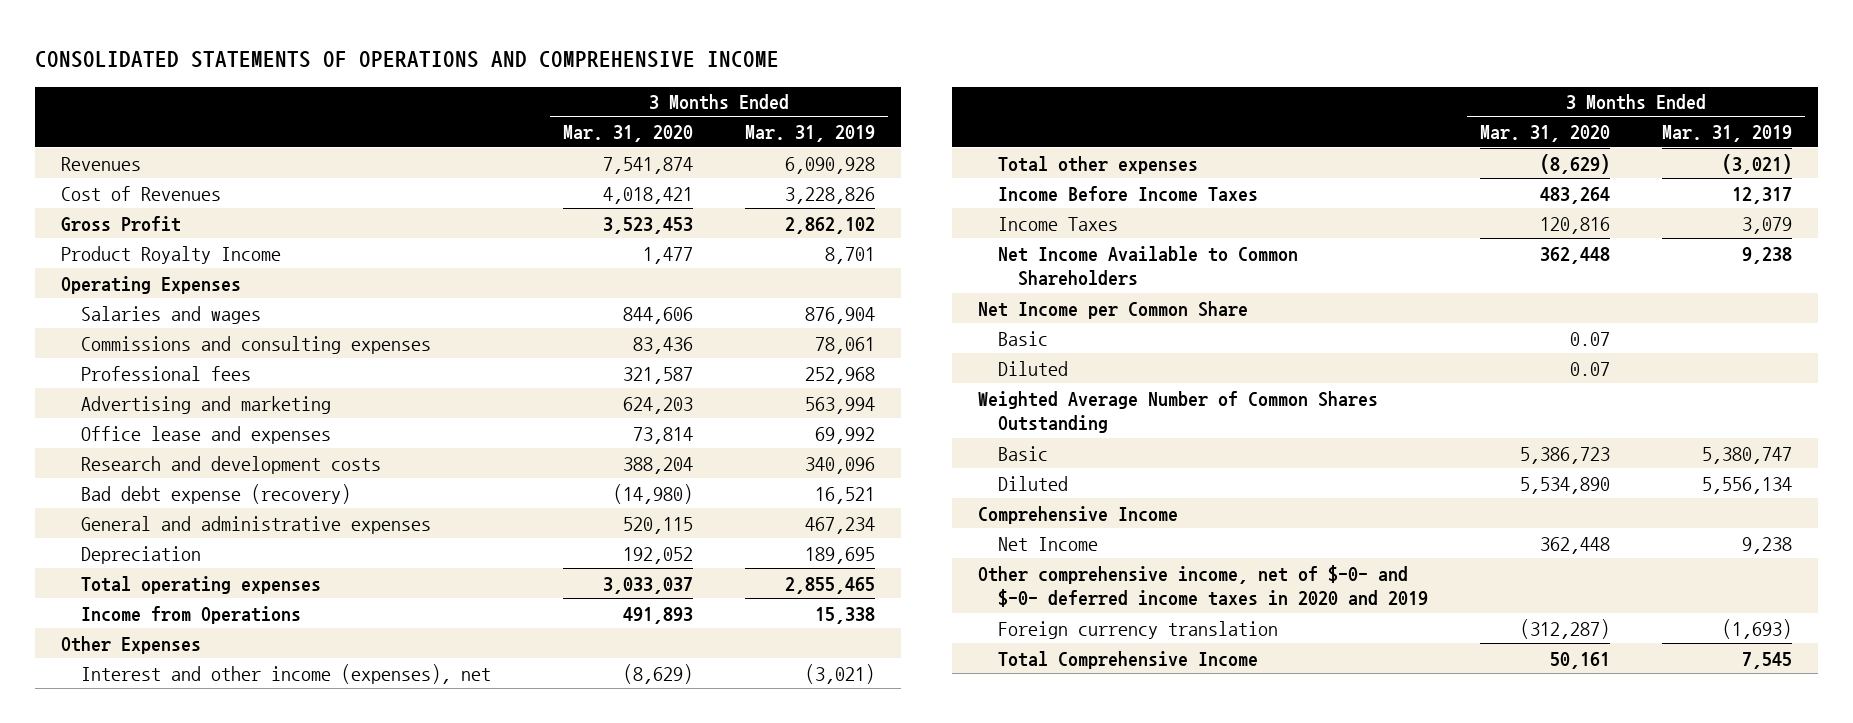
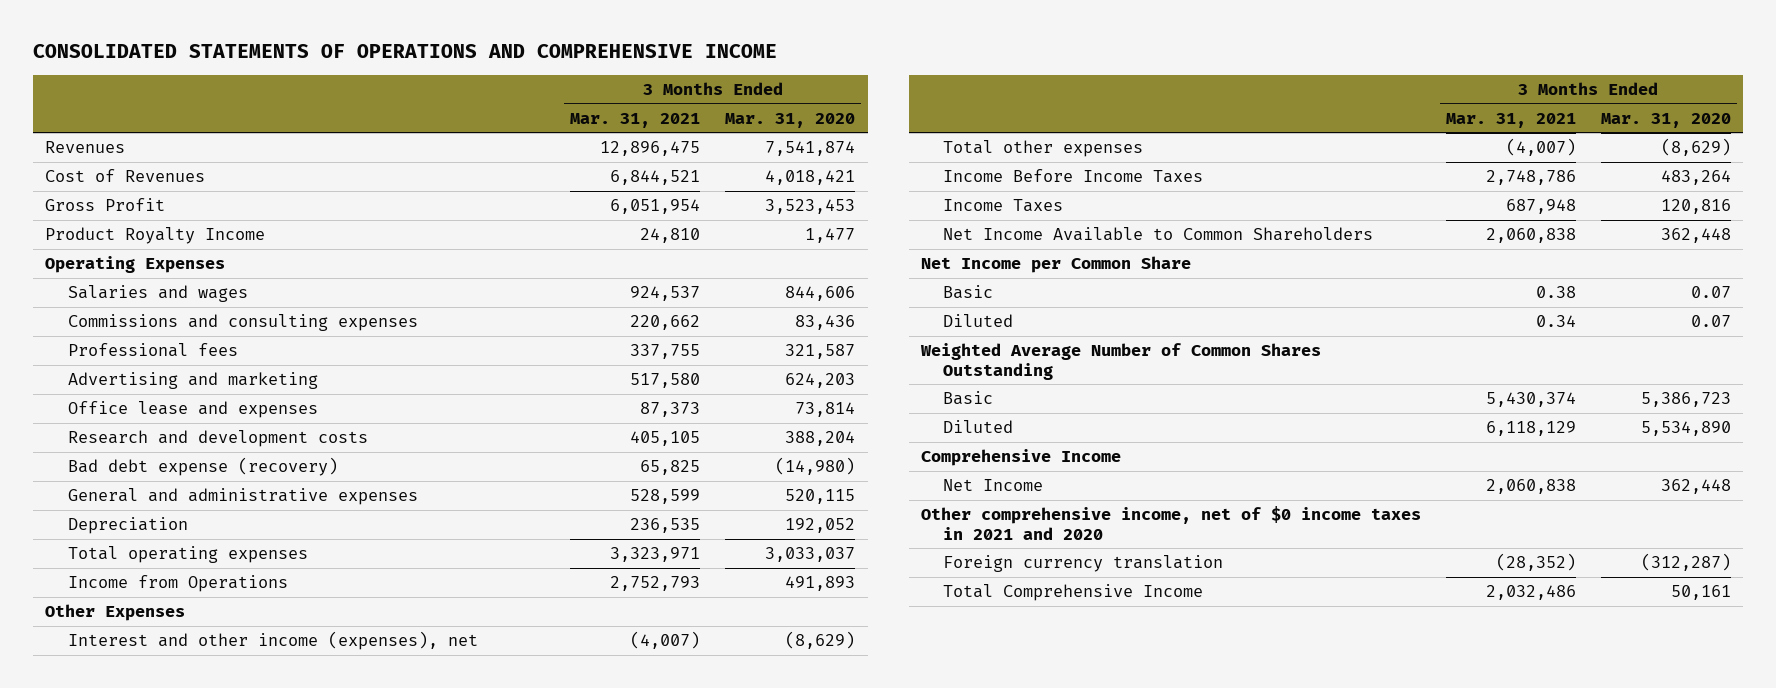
[745,125,876,143] Mar. 31, 2019 -> none
none -> [570,112,701,128] Mar. 31, 2021
[977,564,1428,608] Other comprehensive income, net of $-0- and $-0- deferred income taxes in 2020 and 2019 -> [921,506,1422,540] Other comprehensive income, net of $0 income taxes in 2021 and 2020

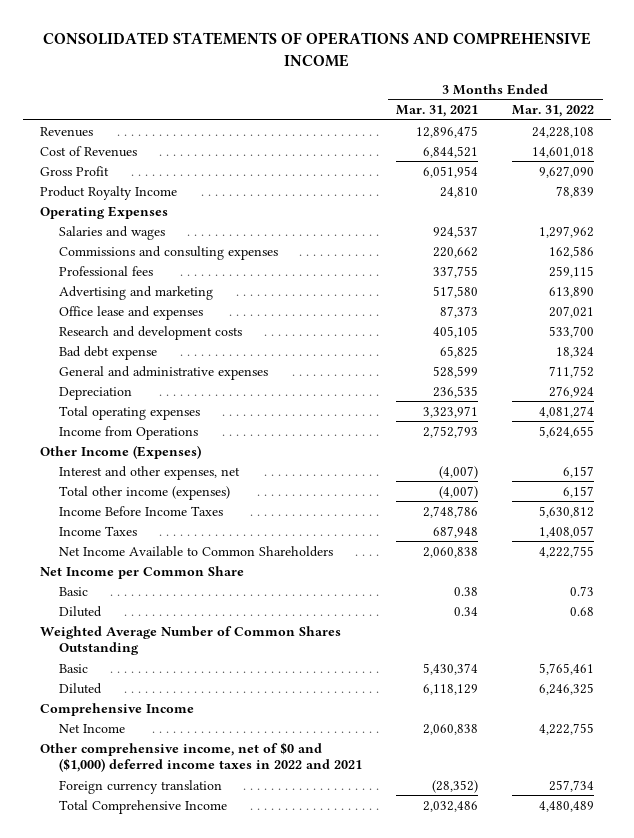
[725,112,856,128] Mar. 31, 2020 -> none
none -> [512,105,595,118] Mar. 31, 2022
[67,457,338,477] Bad debt expense (recovery) -> [59,345,158,360] Bad debt expense
[45,604,186,622] Other Expenses -> [39,444,201,459] Other Income (Expenses)
[67,631,478,651] Interest and other income (expenses), net -> [59,465,241,480] Interest and other expenses, net
[943,140,1144,158] Total other expenses -> [59,485,231,500] Total other income (expenses)
[921,506,1422,540] Other comprehensive income, net of $0 income taxes in 2021 and 2020 -> [39,741,363,772] Other comprehensive income, net of $0 and ($1,000) deferred income taxes in 2022 and 2021

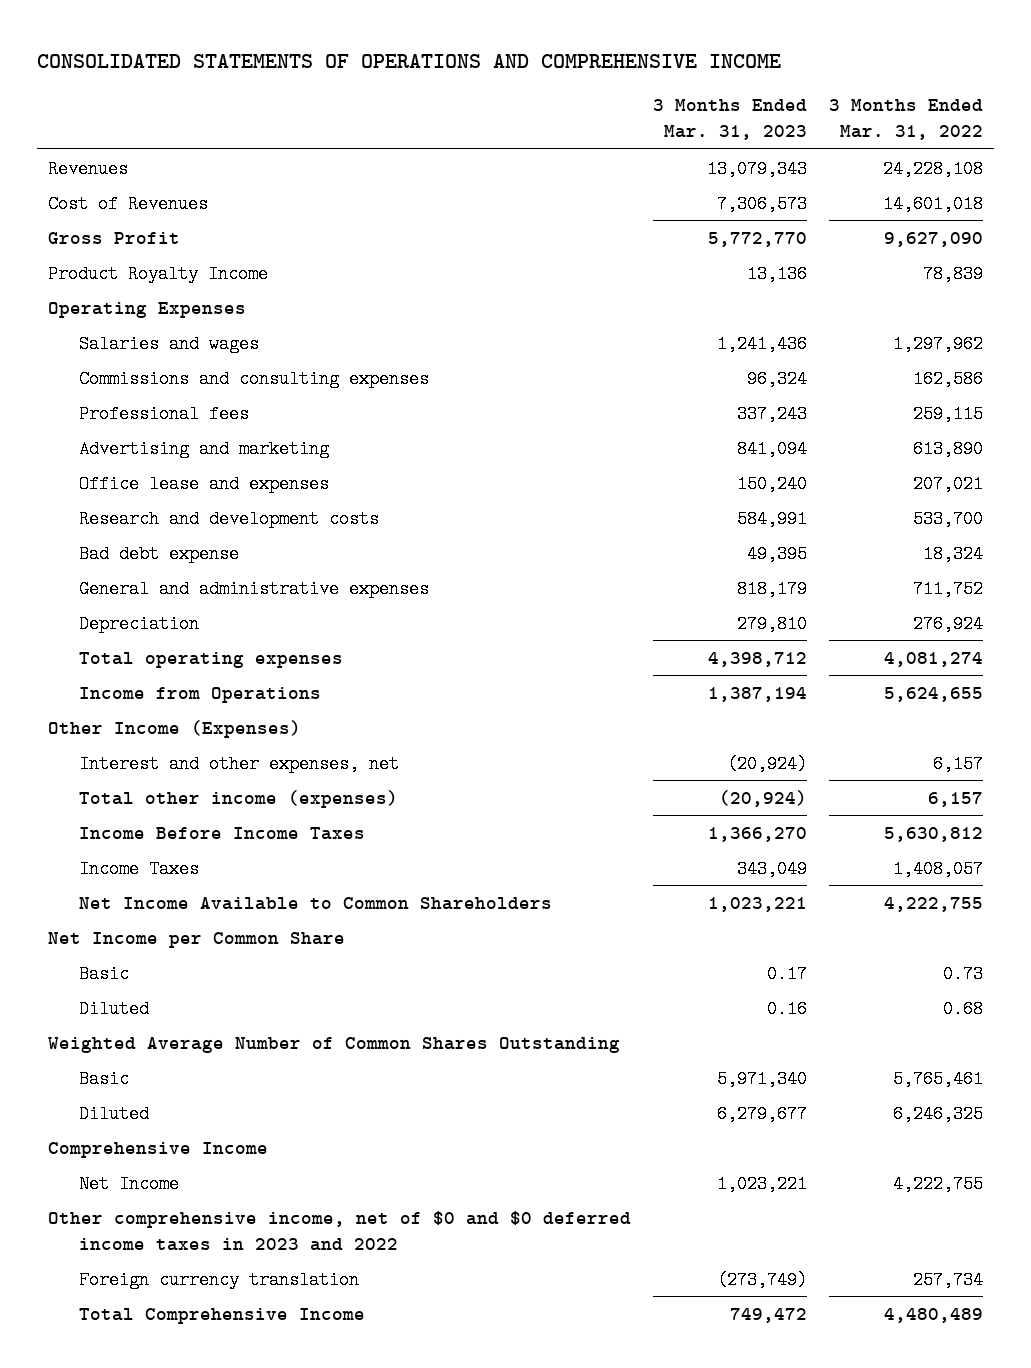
[396,105,479,118] Mar. 31, 2021 -> none
none -> [652,99,807,141] 3 Months Ended Mar. 31, 2023
[39,741,363,772] Other comprehensive income, net of $0 and ($1,000) deferred income taxes in 2022 and 2021 -> [47,1210,631,1251] Other comprehensive income, net of $0 and $0 deferred income taxes in 2023 and 2022

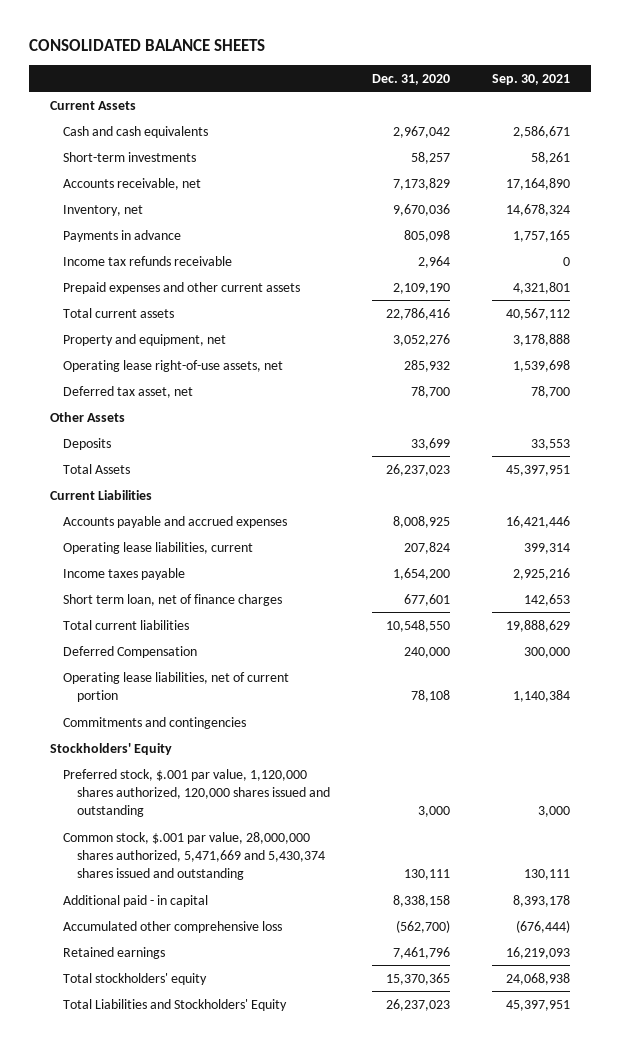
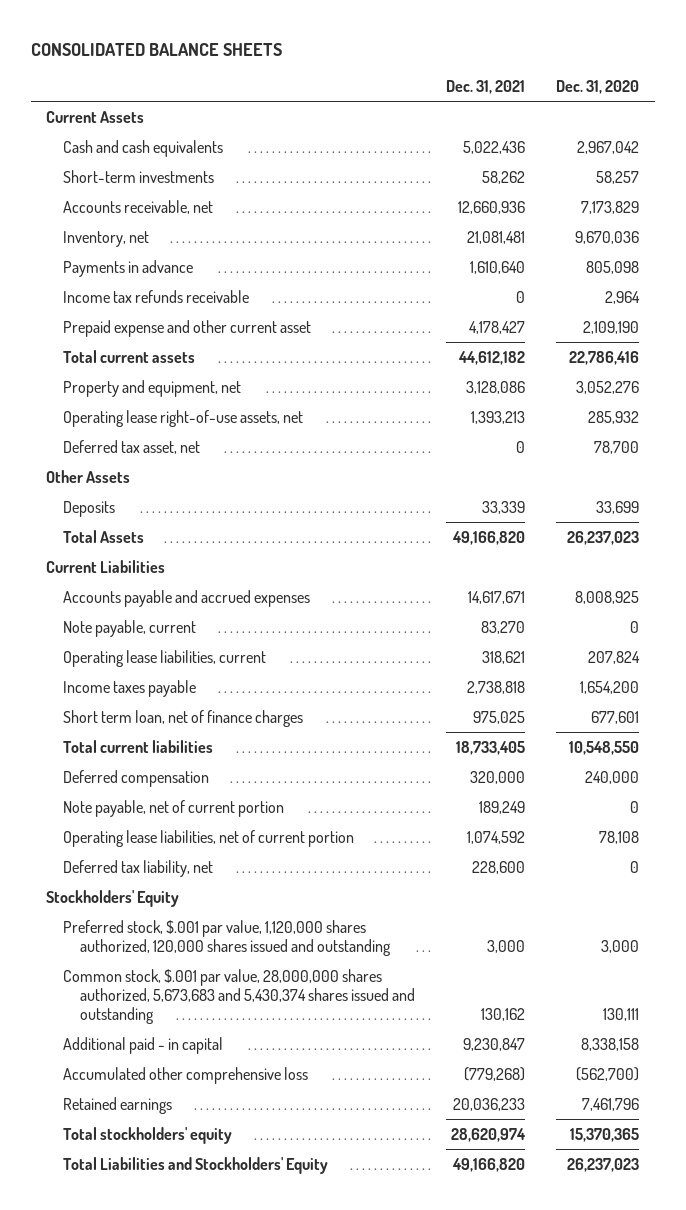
[491,73,570,85] Sep. 30, 2021 -> none
none -> [446,80,526,95] Dec. 31, 2021
[63,281,301,294] Prepaid expenses and other current assets -> [63,319,312,337] Prepaid expense and other current asset
none -> [63,619,197,637] Note payable, current
[63,645,198,658] Deferred Compensation -> [63,769,210,787] Deferred compensation
none -> [63,799,285,817] Note payable, net of current portion
[63,716,247,729] Commitments and contingencies -> none
none -> [63,859,214,877] Deferred tax liability, net
[63,831,326,881] Common stock, $.001 par value, 28,000,000 shares authorized, 5,471,669 and 5,430,374 shares issued and outstanding -> [63,968,416,1024] Common stock, $.001 par value, 28,000,000 shares authorized, 5,673,683 and 5,430,374 shares issued and outstanding

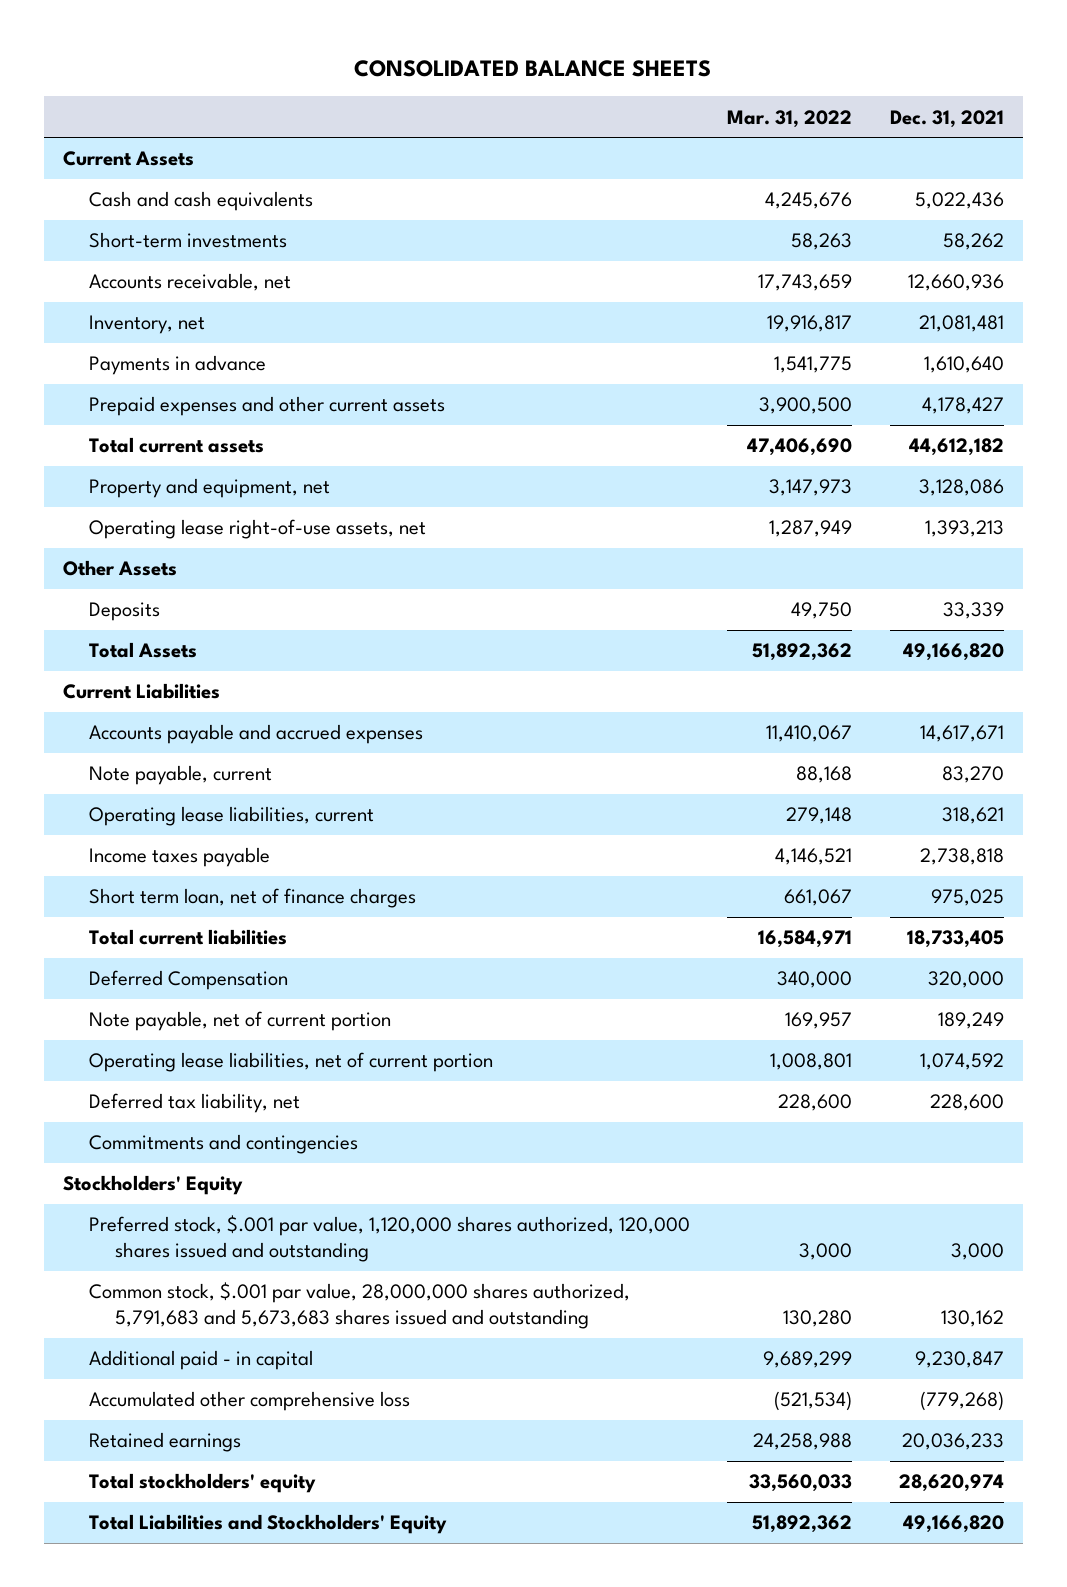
[556,80,640,95] Dec. 31, 2020 -> none
none -> [727,109,853,128] Mar. 31, 2022
[63,289,250,303] Income tax refunds receivable -> none
[63,319,312,337] Prepaid expense and other current asset -> [88,396,445,417] Prepaid expenses and other current assets
[63,439,201,454] Deferred tax asset, net -> none
[63,769,210,787] Deferred compensation -> [88,970,288,991] Deferred Compensation
none -> [88,1134,358,1155] Commitments and contingencies
[63,968,416,1024] Common stock, $.001 par value, 28,000,000 shares authorized, 5,673,683 and 5,430,374 shares issued and outstanding -> [88,1282,630,1329] Common stock, $.001 par value, 28,000,000 shares authorized, 5,791,683 and 5,673,683 shares issued and outstanding

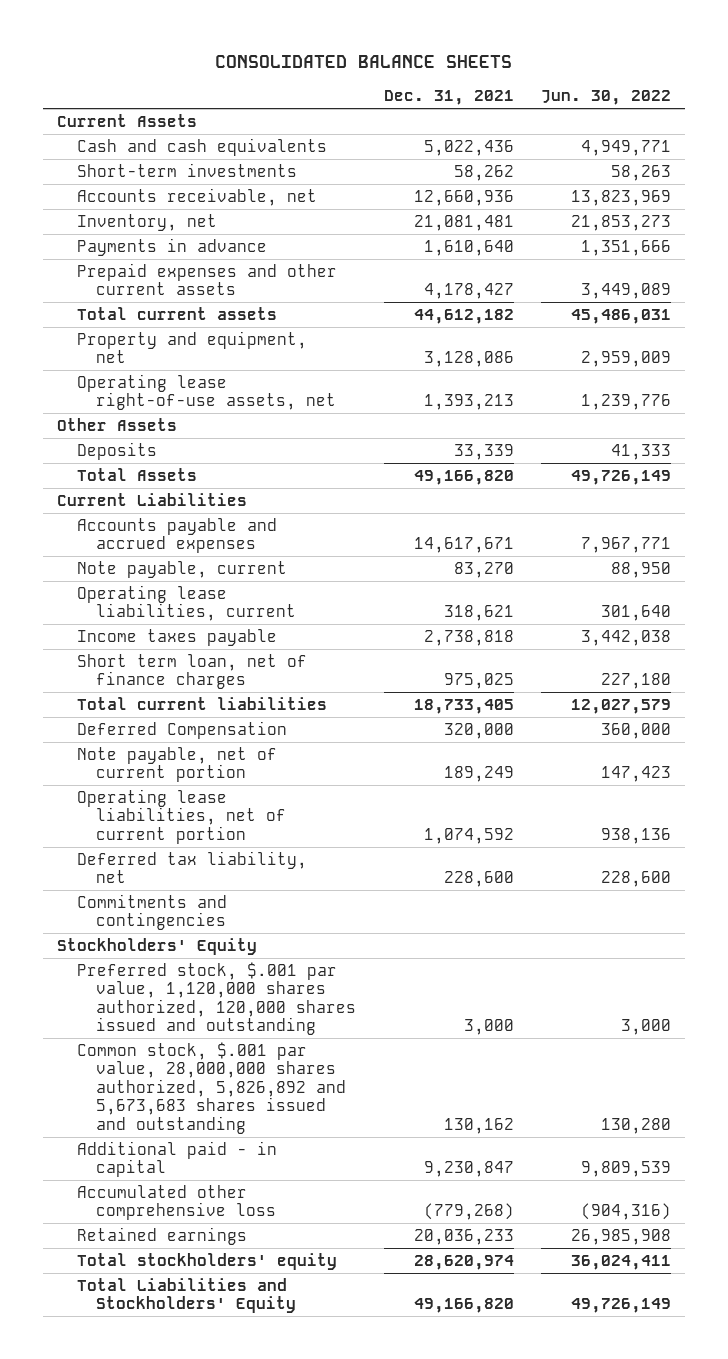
[727,109,853,128] Mar. 31, 2022 -> none
none -> [541,90,672,106] Jun. 30, 2022
[88,1282,630,1329] Common stock, $.001 par value, 28,000,000 shares authorized, 5,791,683 and 5,673,683 shares issued and outstanding -> [76,1041,347,1134] Common stock, $.001 par value, 28,000,000 shares authorized, 5,826,892 and 5,673,683 shares issued and outstanding

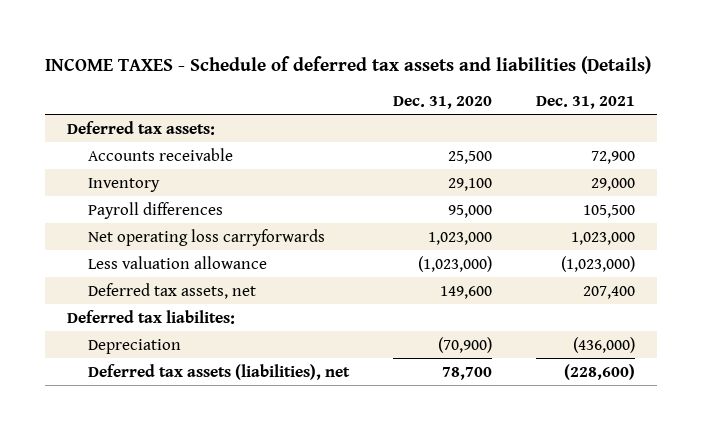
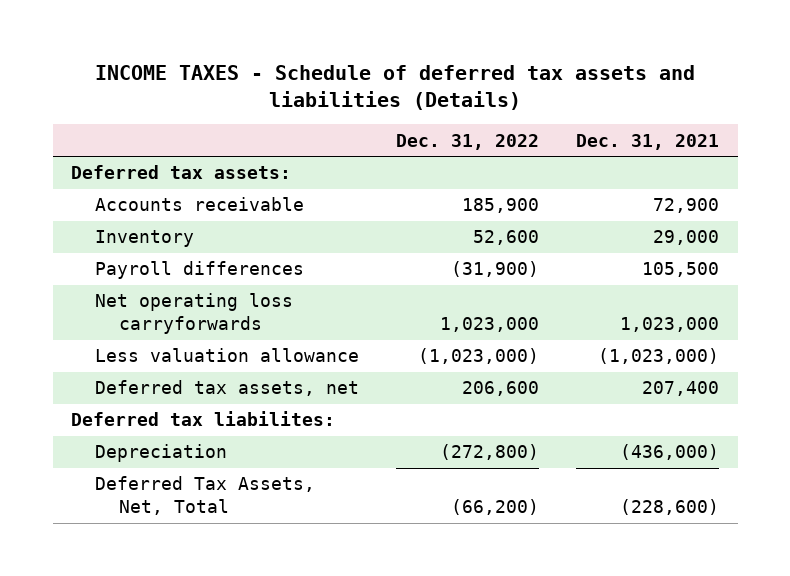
[392,95,492,109] Dec. 31, 2020 -> none
none -> [395,133,539,150] Dec. 31, 2022
[87,363,350,380] Deferred tax assets (liabilities), net -> [94,476,315,515] Deferred Tax Assets, Net, Total

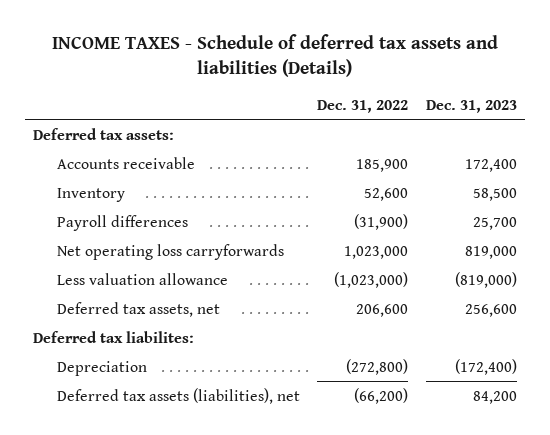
[576,133,720,150] Dec. 31, 2021 -> none
none -> [425,99,517,113] Dec. 31, 2023
[94,476,315,515] Deferred Tax Assets, Net, Total -> [57,387,301,404] Deferred tax assets (liabilities), net

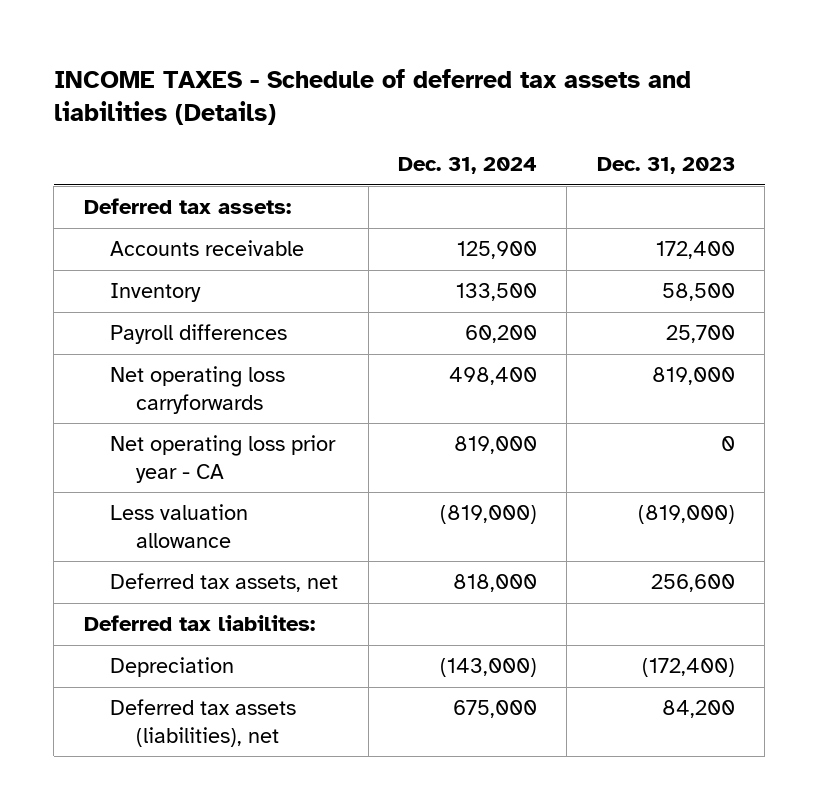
[317,99,409,113] Dec. 31, 2022 -> none
none -> [397,157,537,175] Dec. 31, 2024
none -> [110,435,337,483] Net operating loss prior year - CA

